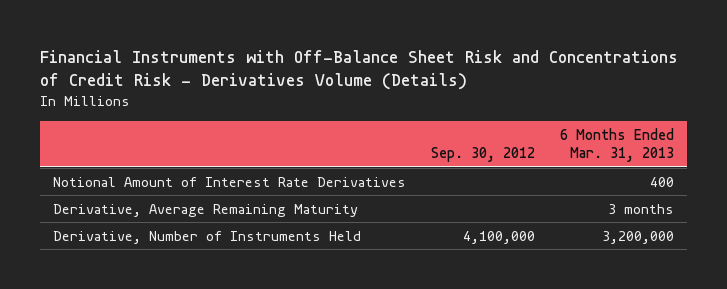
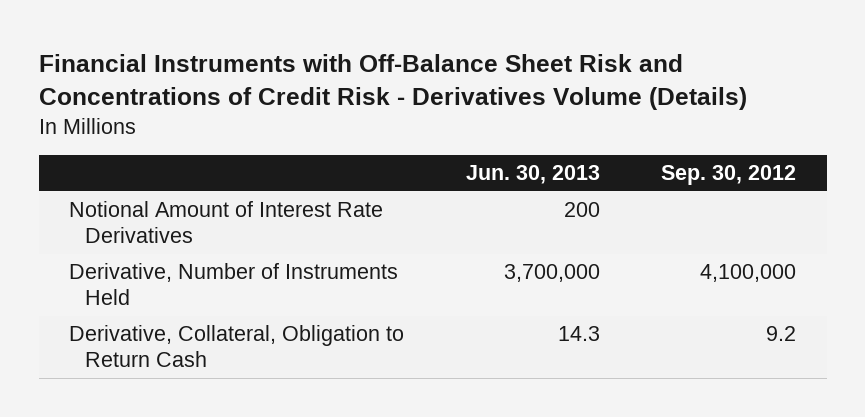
[560,127,675,163] 6 Months Ended Mar. 31, 2013 -> none
none -> [465,165,600,185] Jun. 30, 2013
[52,203,358,217] Derivative, Average Remaining Maturity -> none
none -> [69,325,405,368] Derivative, Collateral, Obligation to Return Cash

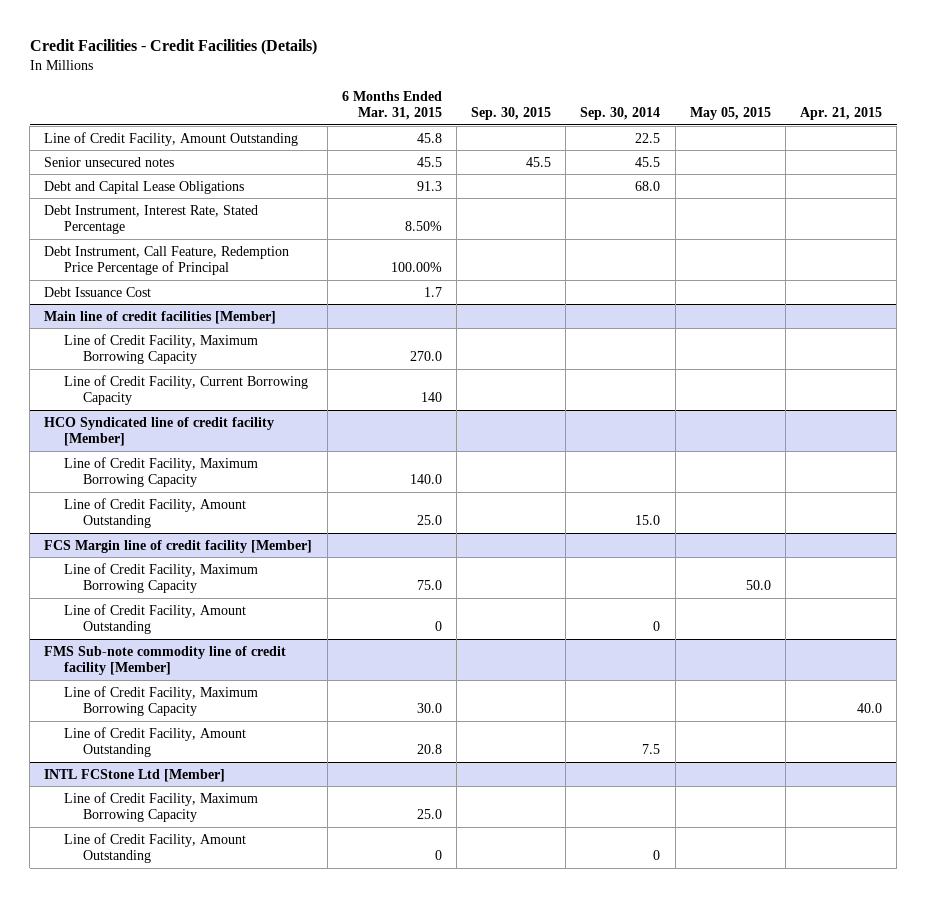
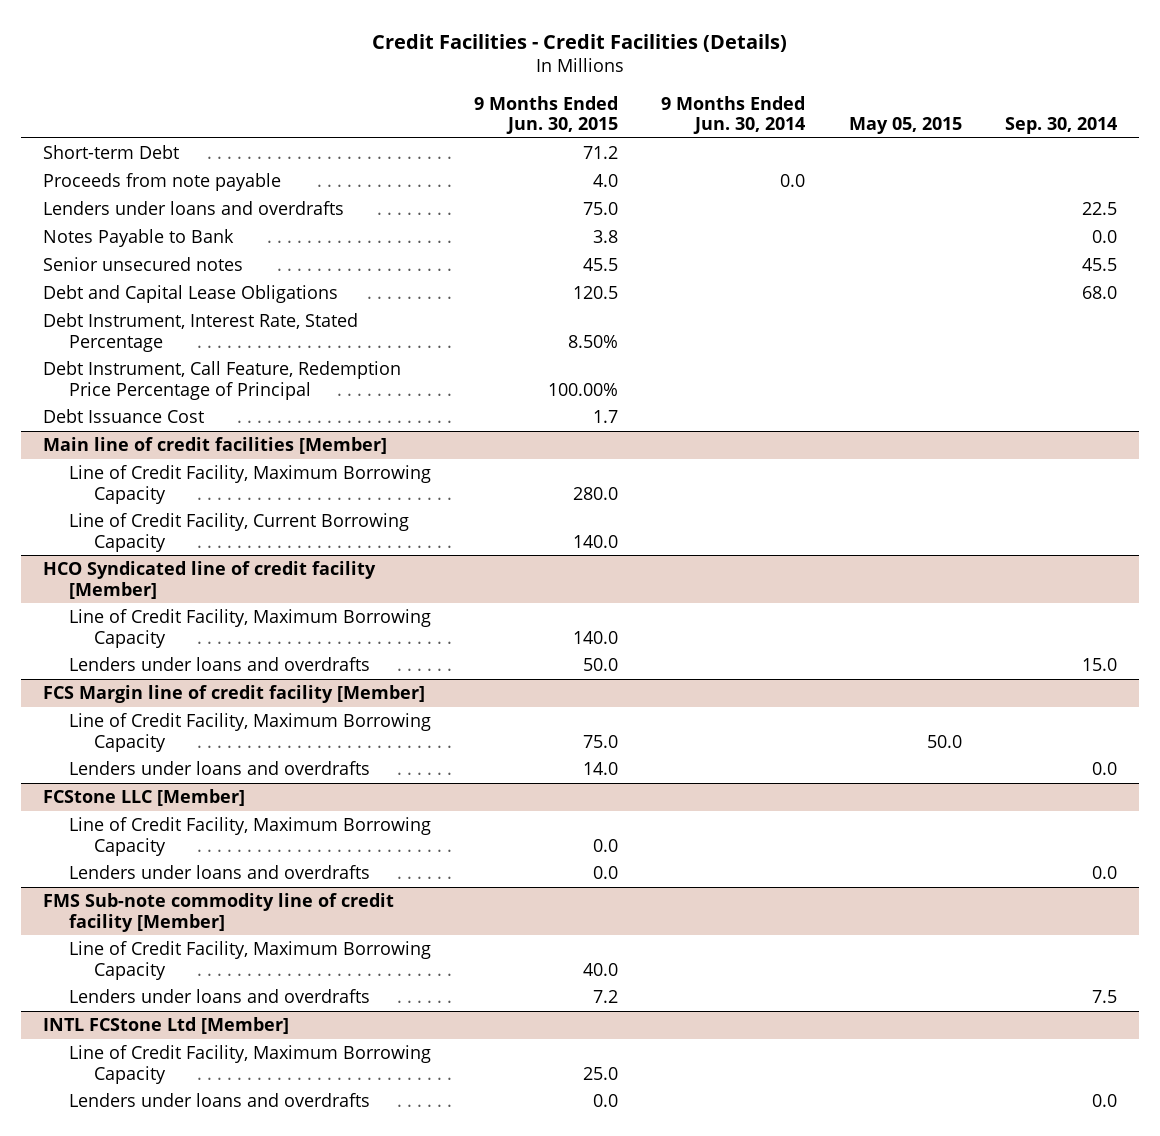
[341,90,442,121] 6 Months Ended Mar. 31, 2015 -> none
[471,107,552,121] Sep. 30, 2015 -> none
[800,107,883,121] Apr. 21, 2015 -> none
none -> [473,95,618,135] 9 Months Ended Jun. 30, 2015
none -> [661,95,806,135] 9 Months Ended Jun. 30, 2014
none -> [43,145,180,160] Short-term Debt
none -> [43,173,282,192] Proceeds from note payable
[44,131,299,146] Line of Credit Facility, Amount Outstanding -> [43,201,345,216] Lenders under loans and overdrafts
none -> [43,229,235,248] Notes Payable to Bank
[63,497,246,529] Line of Credit Facility, Amount Outstanding -> none
none -> [68,657,370,672] Lenders under loans and overdrafts
[63,603,246,635] Line of Credit Facility, Amount Outstanding -> none
none -> [68,761,370,776] Lenders under loans and overdrafts
none -> [43,789,246,807] FCStone LLC [Member]
none -> [68,817,431,856] Line of Credit Facility, Maximum Borrowing Capacity
none -> [68,865,370,880] Lenders under loans and overdrafts
[63,726,246,758] Line of Credit Facility, Amount Outstanding -> none
none -> [68,989,370,1004] Lenders under loans and overdrafts
[63,832,246,864] Line of Credit Facility, Amount Outstanding -> none
none -> [68,1093,370,1108] Lenders under loans and overdrafts

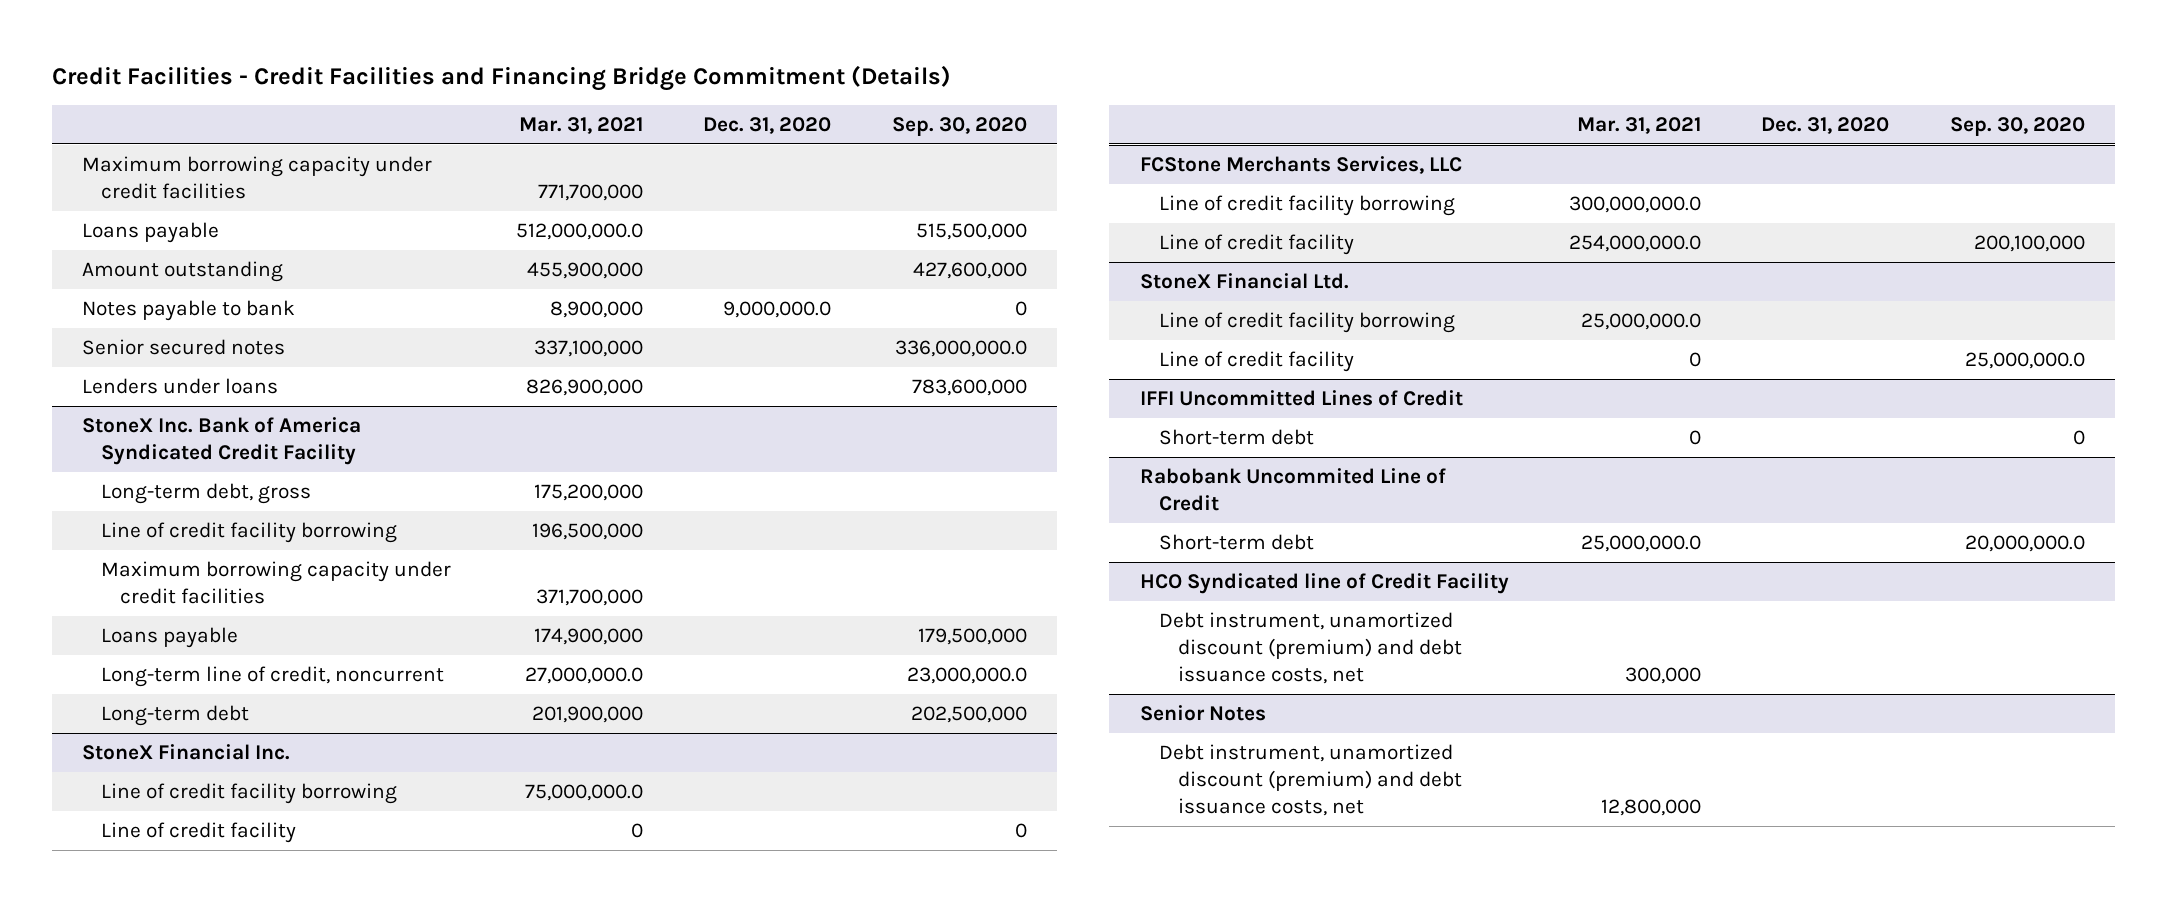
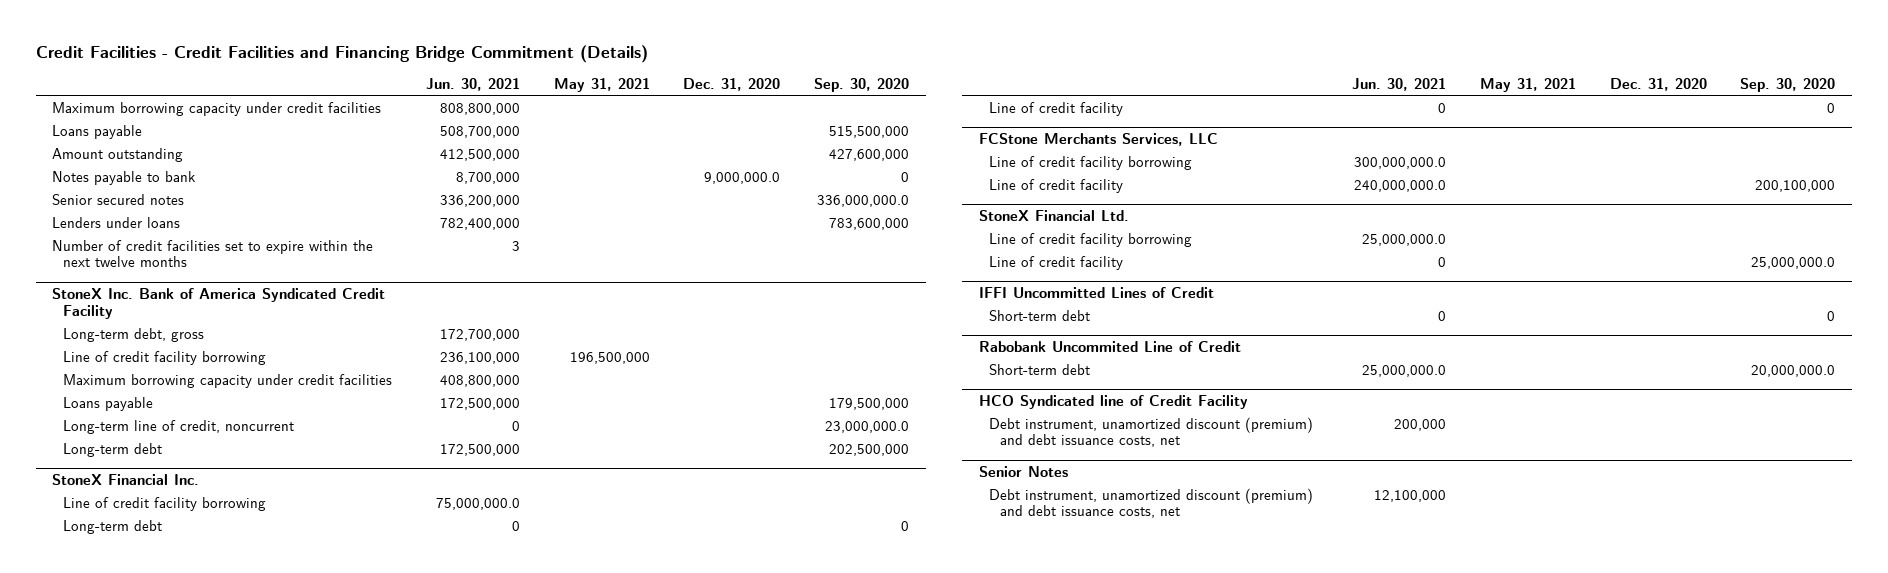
[519,117,644,135] Mar. 31, 2021 -> none
none -> [425,77,520,91] Jun. 30, 2021
none -> [553,77,650,92] May 31, 2021
none -> [52,239,374,268] Number of credit facilities set to expire within the next twelve months
none -> [63,519,163,534] Long-term debt

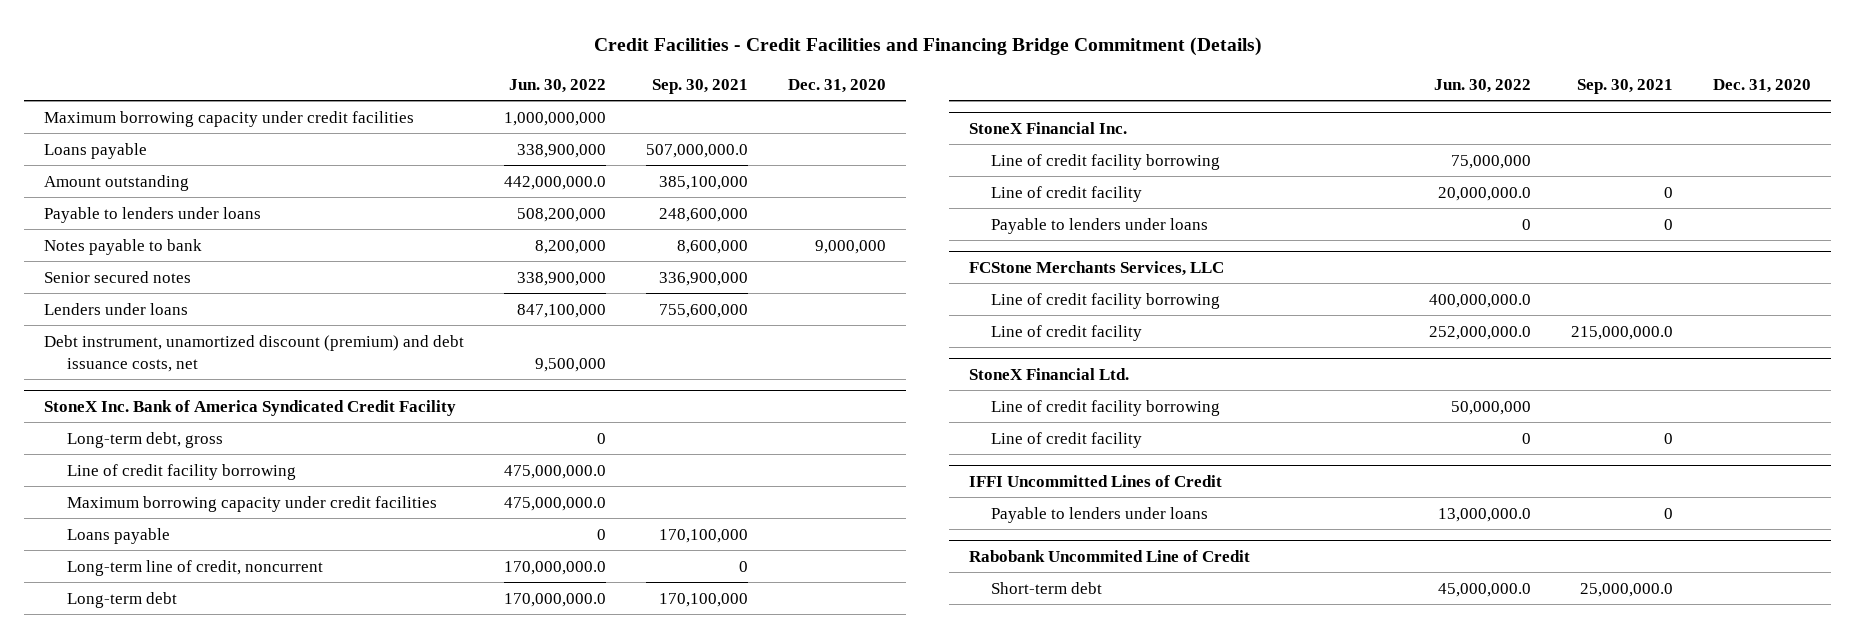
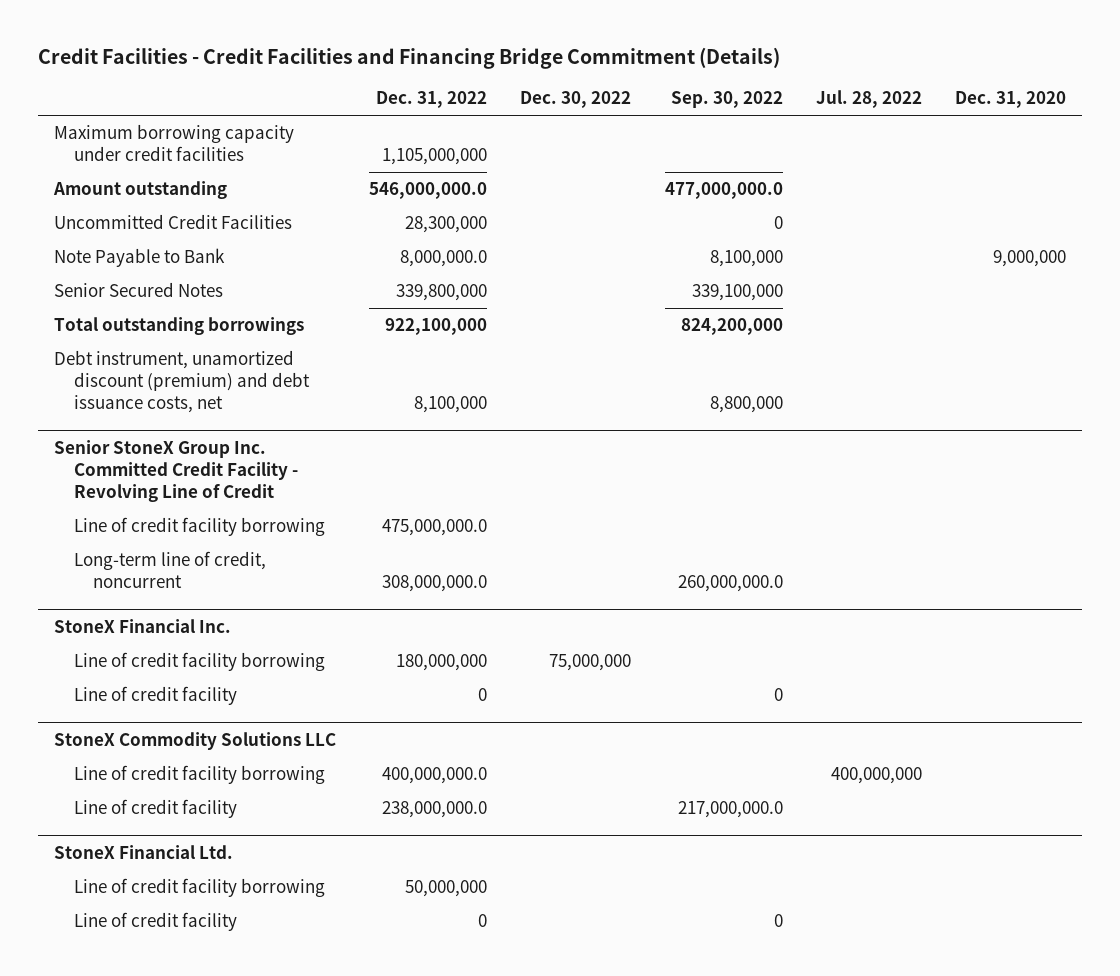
[509,78,607,93] Jun. 30, 2022 -> none
[652,78,749,94] Sep. 30, 2021 -> none
none -> [376,91,488,109] Dec. 31, 2022
none -> [520,91,632,109] Dec. 30, 2022
none -> [670,91,783,109] Sep. 30, 2022
none -> [815,90,922,109] Jul. 28, 2022
[44,142,148,159] Loans payable -> none
[44,206,262,223] Payable to lenders under loans -> none
none -> [54,214,293,230] Uncommitted Credit Facilities
[44,238,203,255] Notes payable to bank -> [54,248,226,268] Note Payable to Bank
[44,270,192,283] Senior secured notes -> [54,282,224,298] Senior Secured Notes
[44,302,189,315] Lenders under loans -> [54,317,305,336] Total outstanding borrowings
[66,431,223,448] Long-term debt, gross -> none
[44,399,457,416] StoneX Inc. Bank of America Syndicated Credit Facility -> [54,440,298,502] Senior StoneX Group Inc. Committed Credit Facility - Revolving Line of Credit
[66,495,437,512] Maximum borrowing capacity under credit facilities -> none
[66,527,170,544] Loans payable -> none
[66,591,177,608] Long-term debt -> none
[991,217,1209,234] Payable to lenders under loans -> none
[968,260,1224,276] FCStone Merchants Services, LLC -> [54,732,337,751] StoneX Commodity Solutions LLC
[968,474,1222,487] IFFI Uncommitted Lines of Credit -> none
[991,506,1209,523] Payable to lenders under loans -> none
[968,549,1250,562] Rabobank Uncommited Line of Credit -> none
[991,581,1103,594] Short-term debt -> none

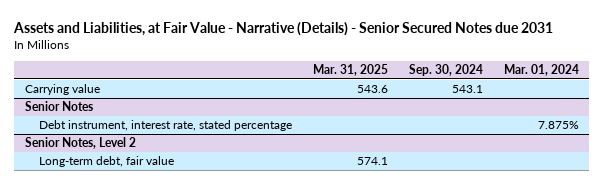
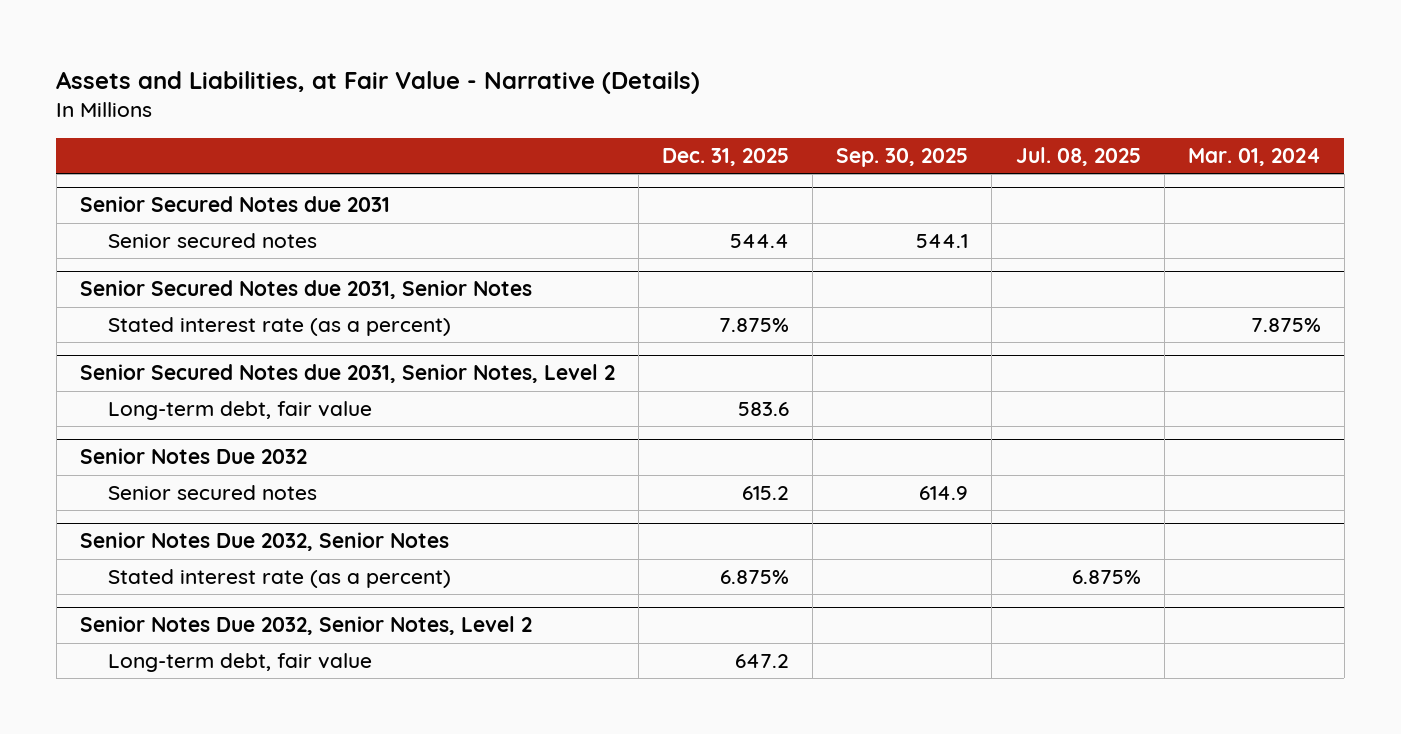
[13,21,554,36] Assets and Liabilities, at Fair Value - Narrative (Details) - Senior Secured Notes due 2031 -> [56,70,701,94] Assets and Liabilities, at Fair Value - Narrative (Details)
[313,64,389,77] Mar. 31, 2025 -> none
[408,64,483,77] Sep. 30, 2024 -> none
none -> [662,147,790,166] Dec. 31, 2025
none -> [836,147,969,167] Sep. 30, 2025
none -> [1015,146,1141,166] Jul. 08, 2025
[24,84,100,96] Carrying value -> none
[39,120,293,132] Debt instrument, interest rate, stated percentage -> none
[24,101,93,112] Senior Notes -> [79,196,390,213] Senior Secured Notes due 2031
none -> [108,233,318,249] Senior secured notes
none -> [79,280,532,300] Senior Secured Notes due 2031, Senior Notes
none -> [108,317,452,337] Stated interest rate (as a percent)
none -> [79,364,615,384] Senior Secured Notes due 2031, Senior Notes, Level 2
none -> [108,401,373,421] Long-term debt, fair value
none -> [79,448,307,465] Senior Notes Due 2032
none -> [108,485,318,501] Senior secured notes
none -> [79,532,449,552] Senior Notes Due 2032, Senior Notes
none -> [108,569,452,589] Stated interest rate (as a percent)
[24,137,136,150] Senior Notes, Level 2 -> [79,616,532,636] Senior Notes Due 2032, Senior Notes, Level 2

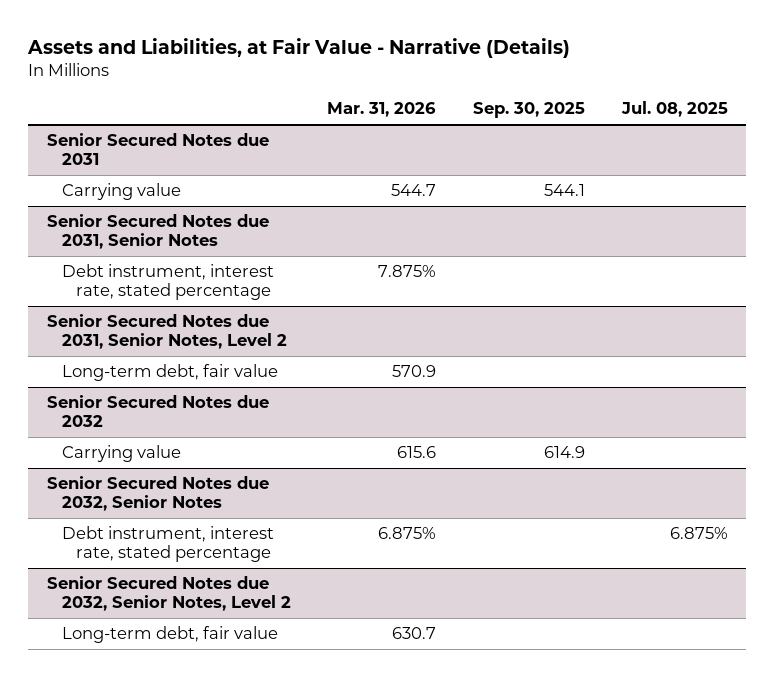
[662,147,790,166] Dec. 31, 2025 -> none
[1187,147,1321,166] Mar. 01, 2024 -> none
none -> [327,102,437,118] Mar. 31, 2026
[108,233,318,249] Senior secured notes -> [61,183,181,201] Carrying value
[108,317,452,337] Stated interest rate (as a percent) -> [61,264,274,301] Debt instrument, interest rate, stated percentage
[79,448,307,465] Senior Notes Due 2032 -> [46,395,269,428] Senior Secured Notes due 2032
[108,485,318,501] Senior secured notes -> [61,445,181,463] Carrying value
[79,532,449,552] Senior Notes Due 2032, Senior Notes -> [46,476,269,512] Senior Secured Notes due 2032, Senior Notes
[108,569,452,589] Stated interest rate (as a percent) -> [61,526,274,563] Debt instrument, interest rate, stated percentage
[79,616,532,636] Senior Notes Due 2032, Senior Notes, Level 2 -> [46,576,291,612] Senior Secured Notes due 2032, Senior Notes, Level 2

